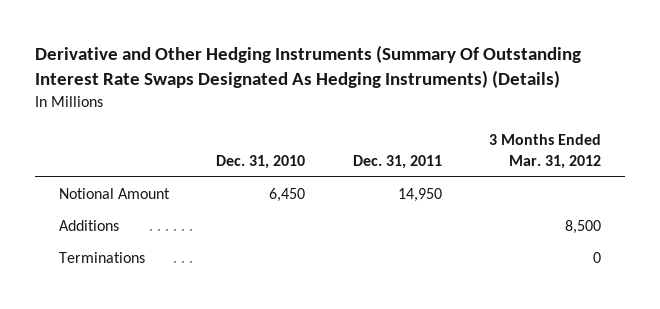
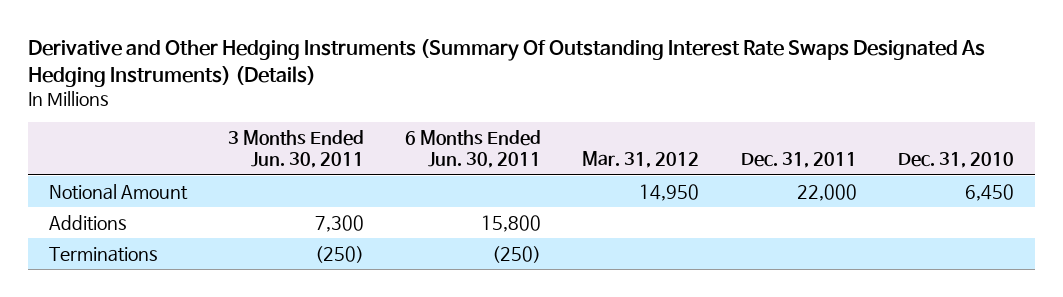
[489,134,602,169] 3 Months Ended Mar. 31, 2012 -> none
none -> [227,129,364,169] 3 Months Ended Jun. 30, 2011
none -> [405,129,542,169] 6 Months Ended Jun. 30, 2011
none -> [582,151,700,169] Mar. 31, 2012
[397,188,442,203] 14,950 -> [796,183,857,201] 22,000

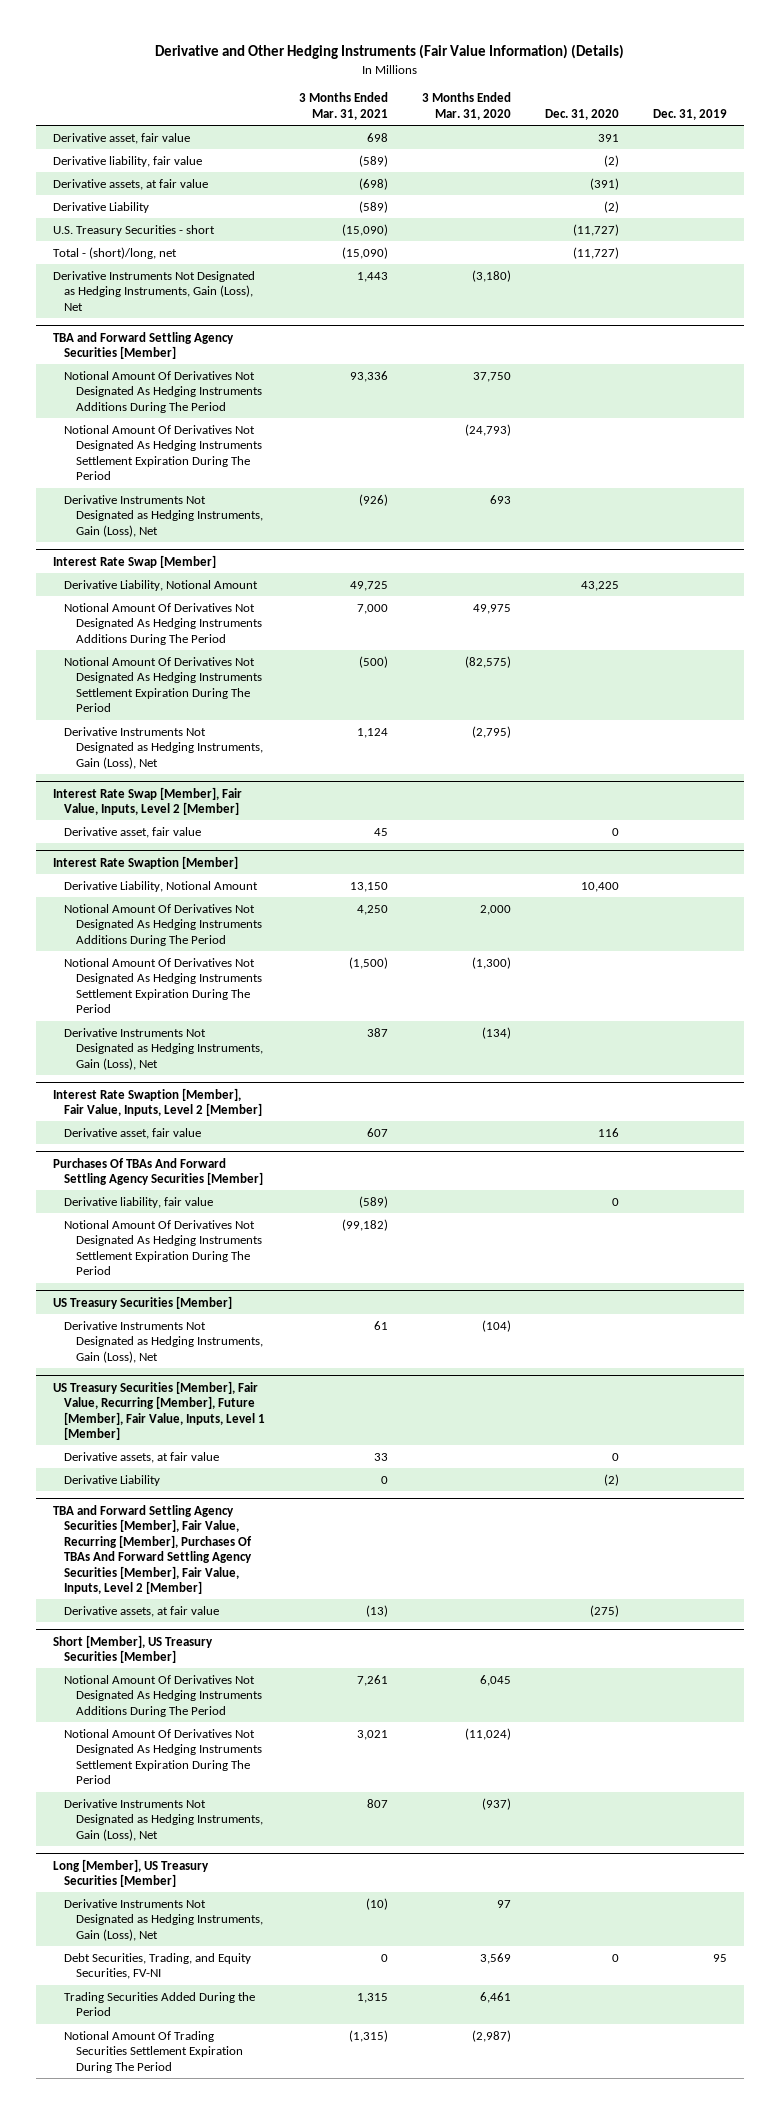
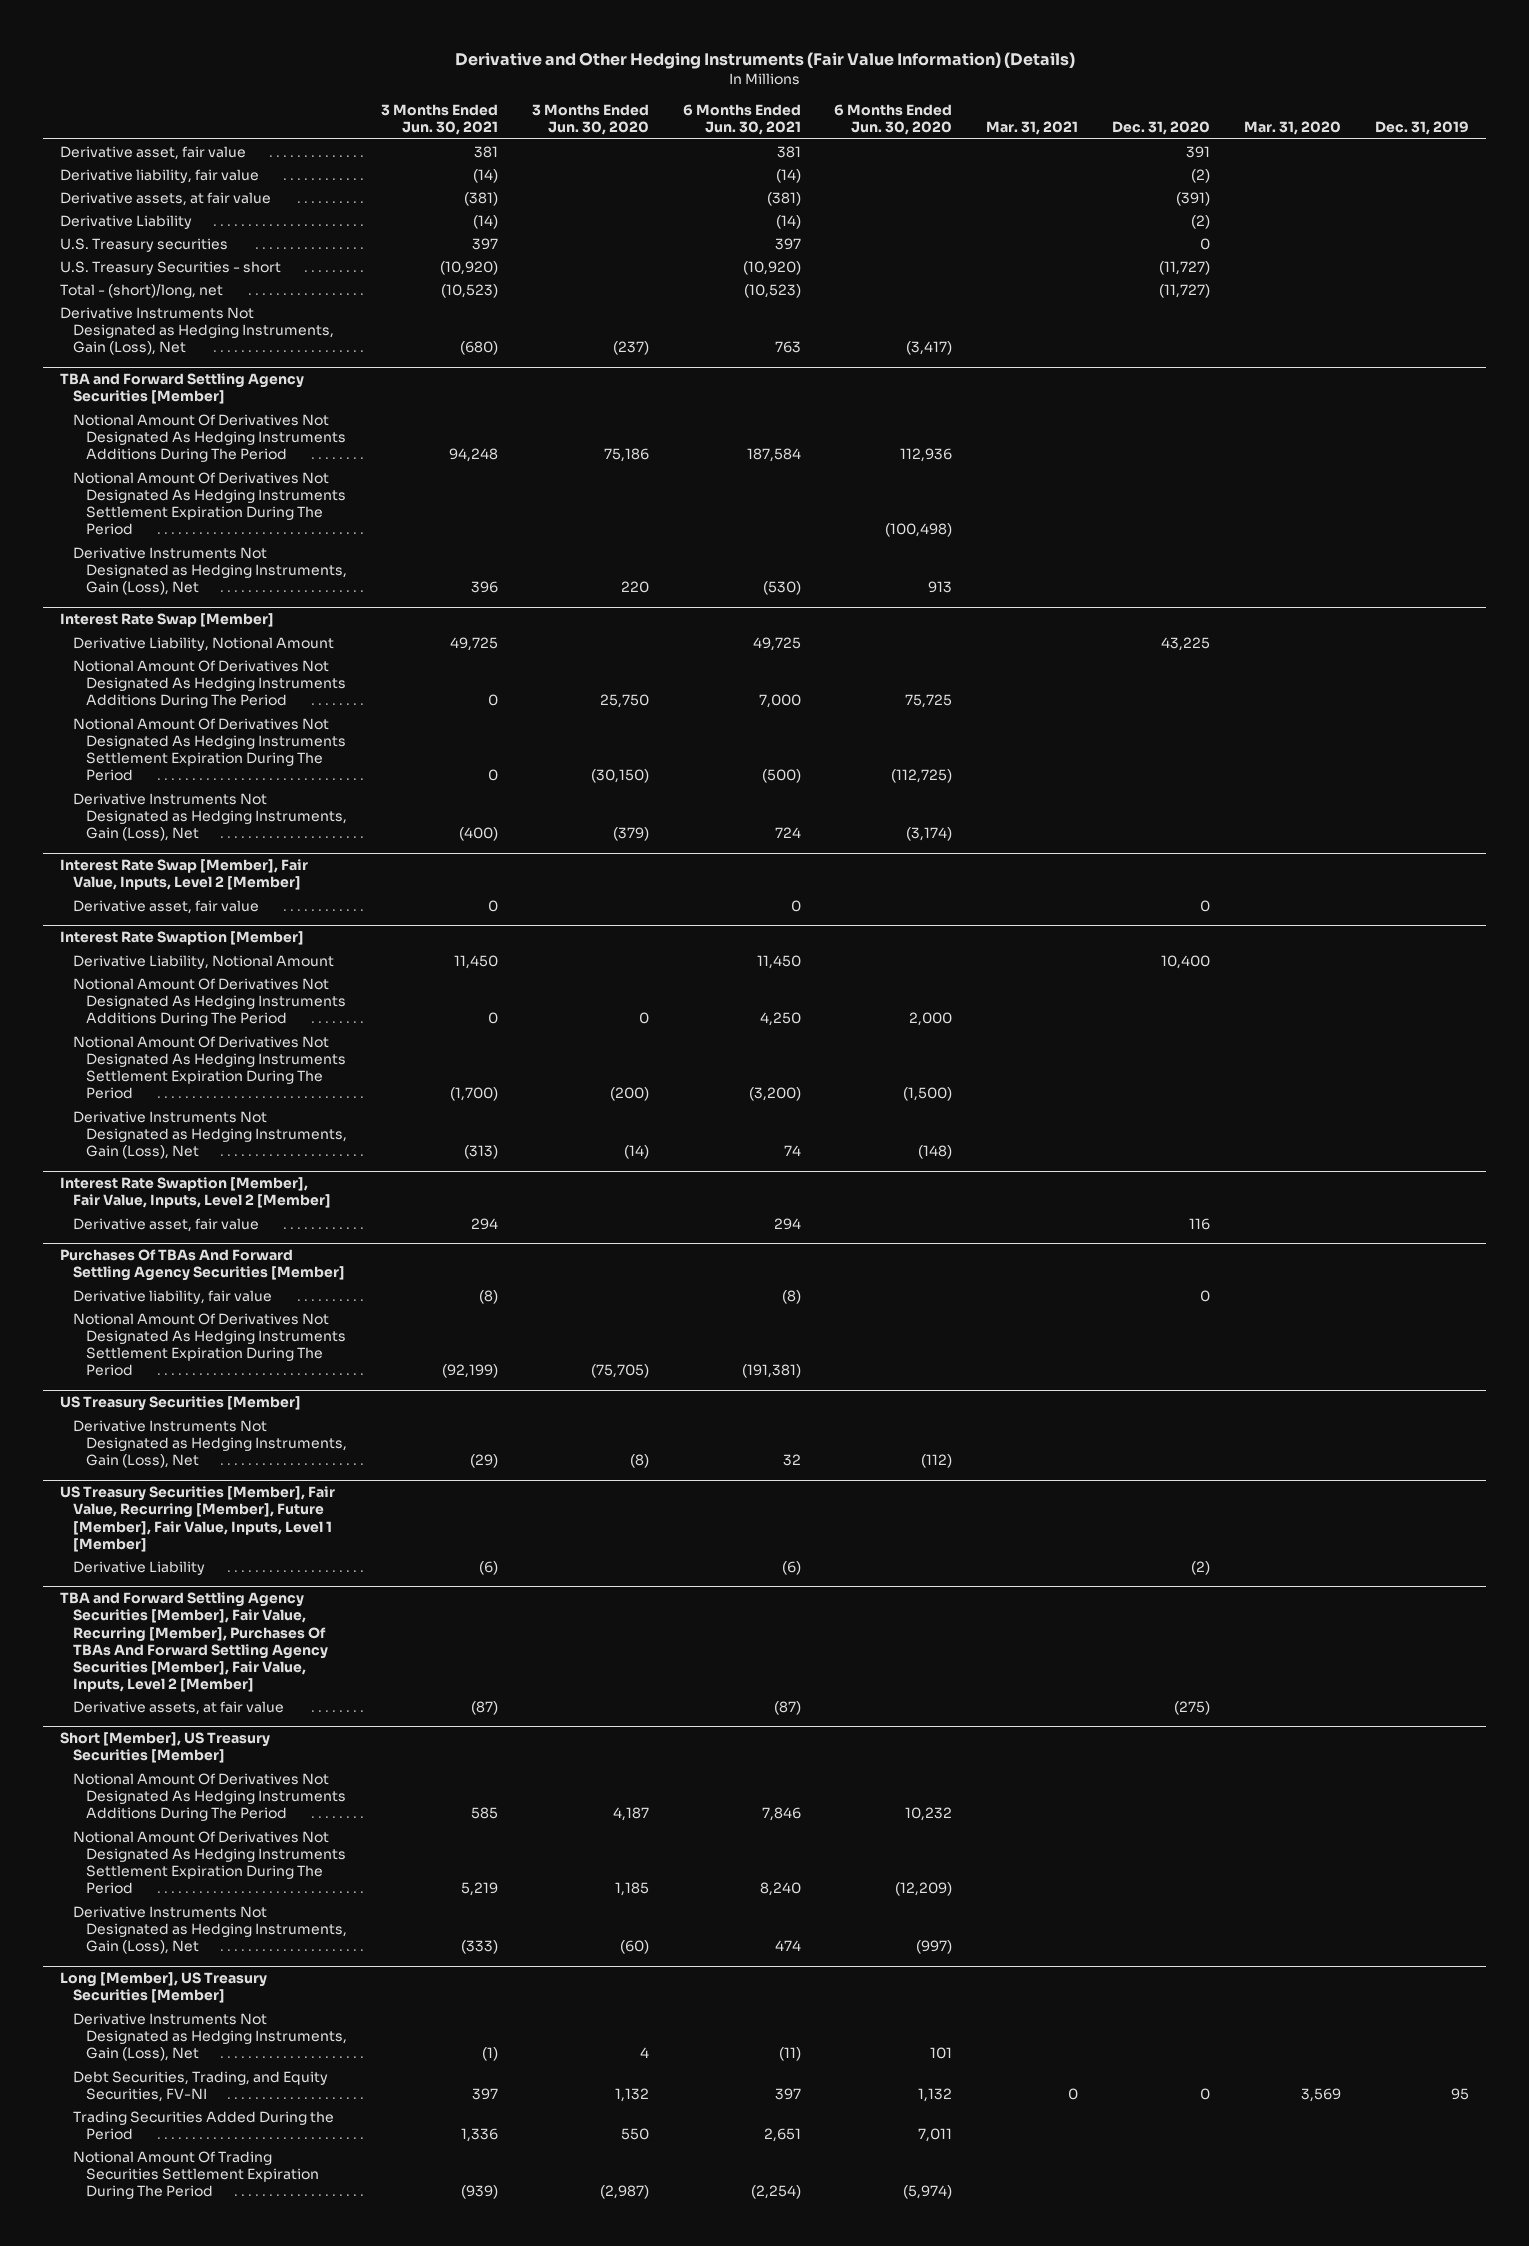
[299,92,389,120] 3 Months Ended Mar. 31, 2021 -> none
[422,92,512,120] 3 Months Ended Mar. 31, 2020 -> none
none -> [380,103,498,136] 3 Months Ended Jun. 30, 2021
none -> [531,103,649,136] 3 Months Ended Jun. 30, 2020
none -> [682,103,801,136] 6 Months Ended Jun. 30, 2021
none -> [834,103,953,136] 6 Months Ended Jun. 30, 2020
none -> [986,121,1079,136] Mar. 31, 2021
none -> [1243,121,1341,136] Mar. 31, 2020
none -> [60,237,229,252] U.S. Treasury securities
[64,1451,220,1463] Derivative assets, at fair value -> none

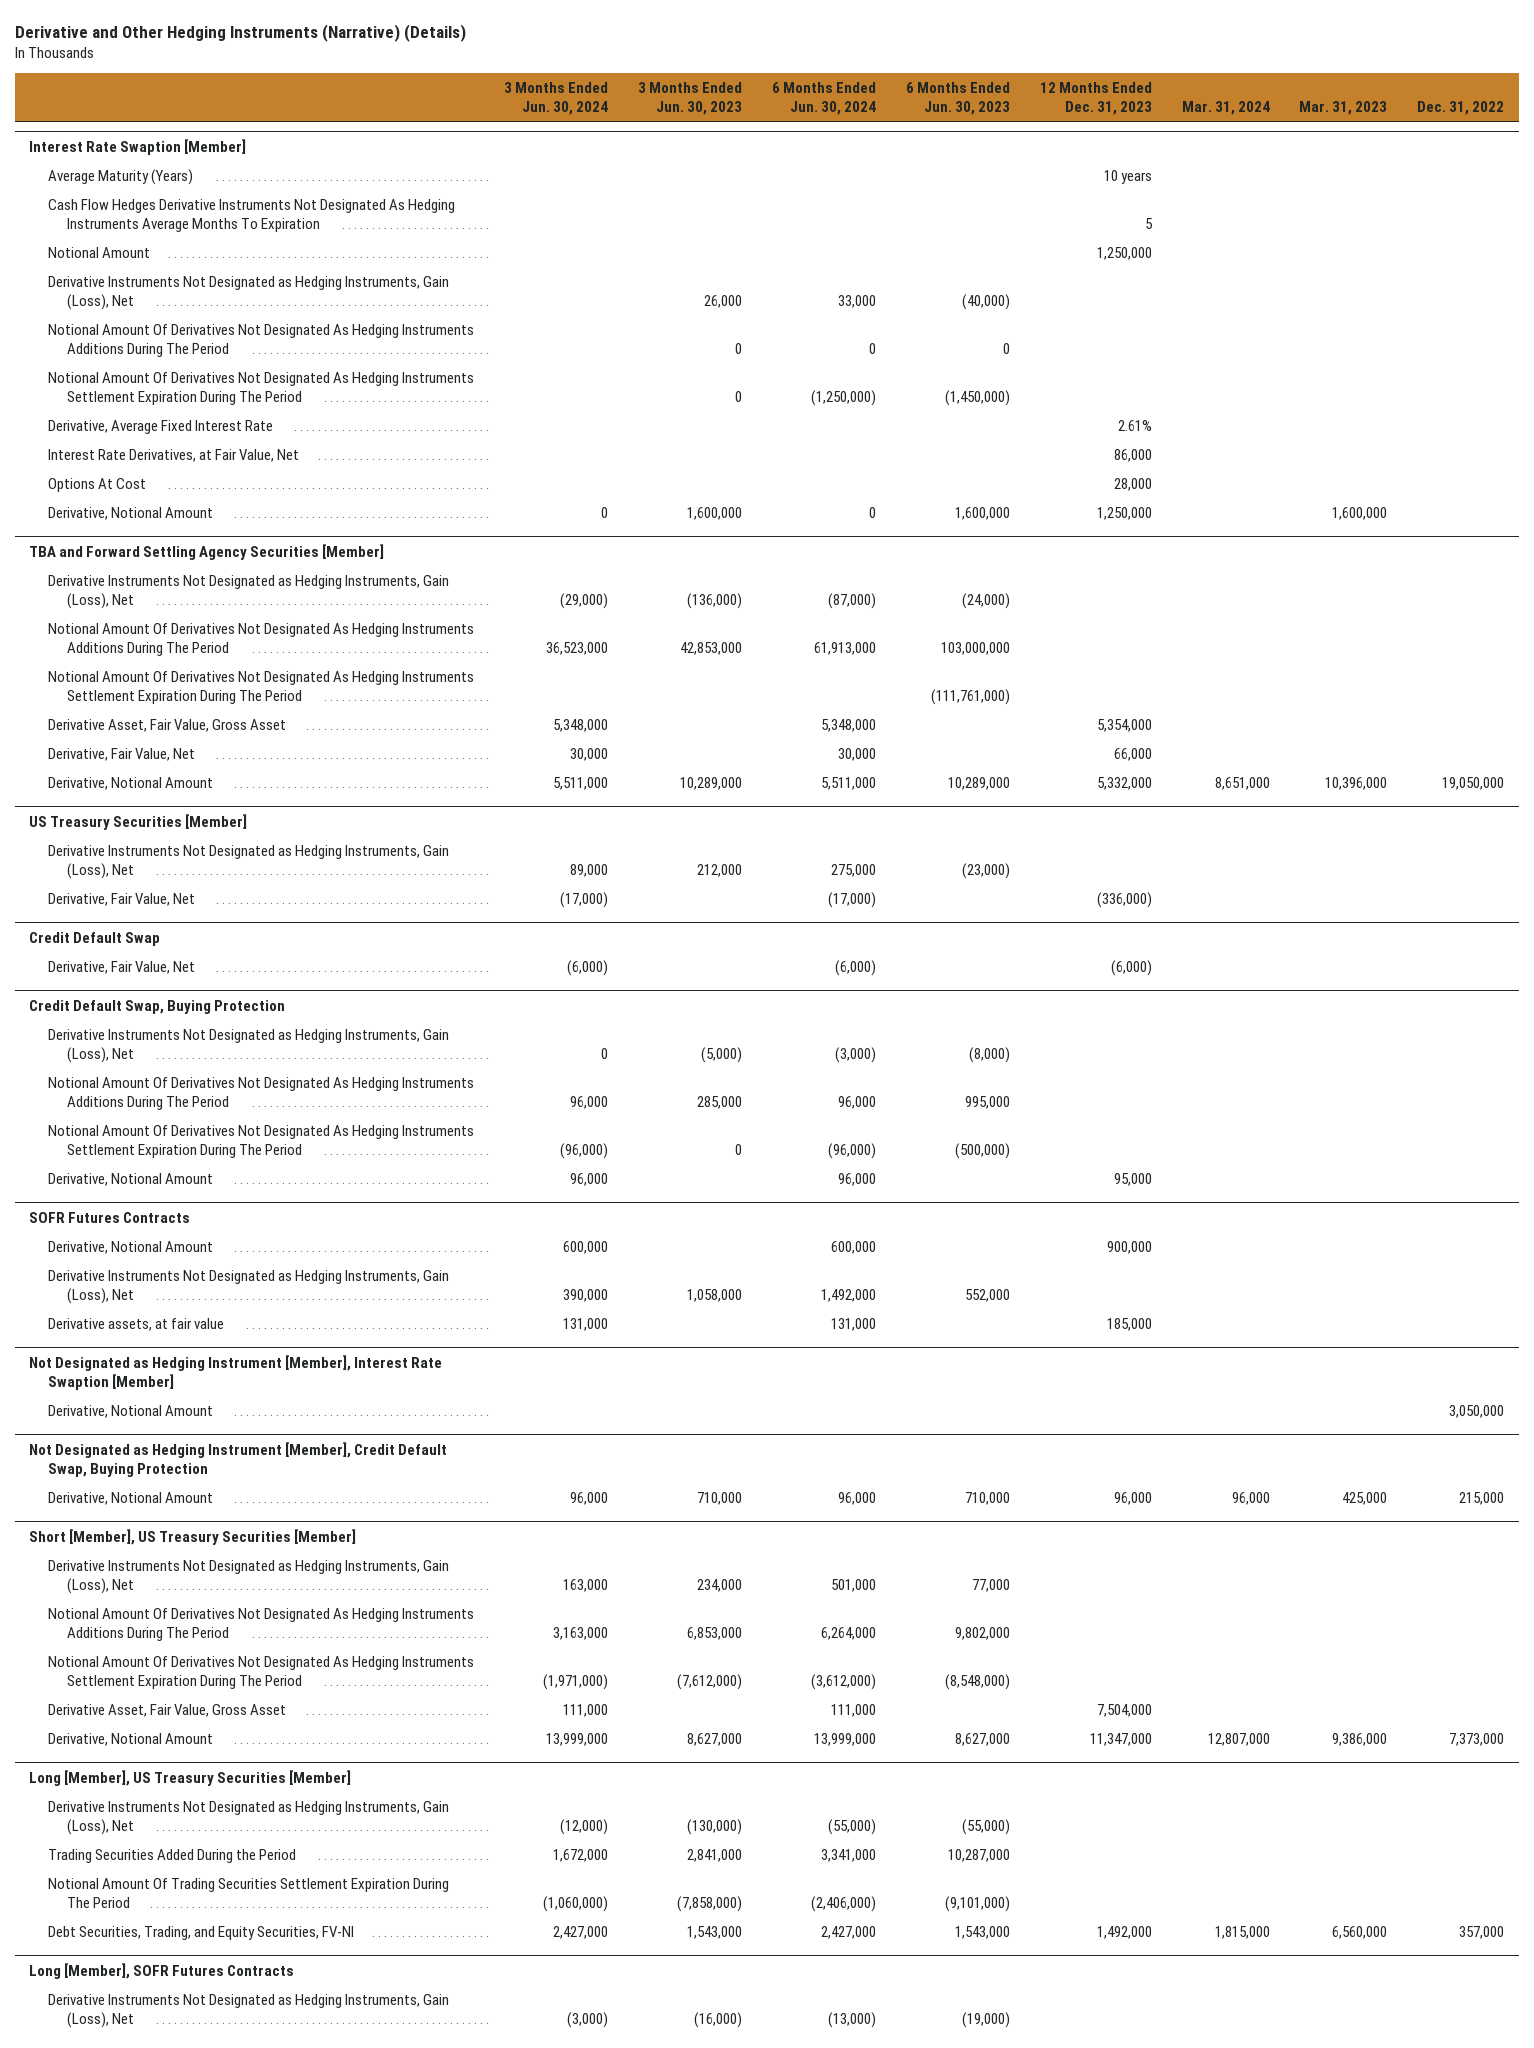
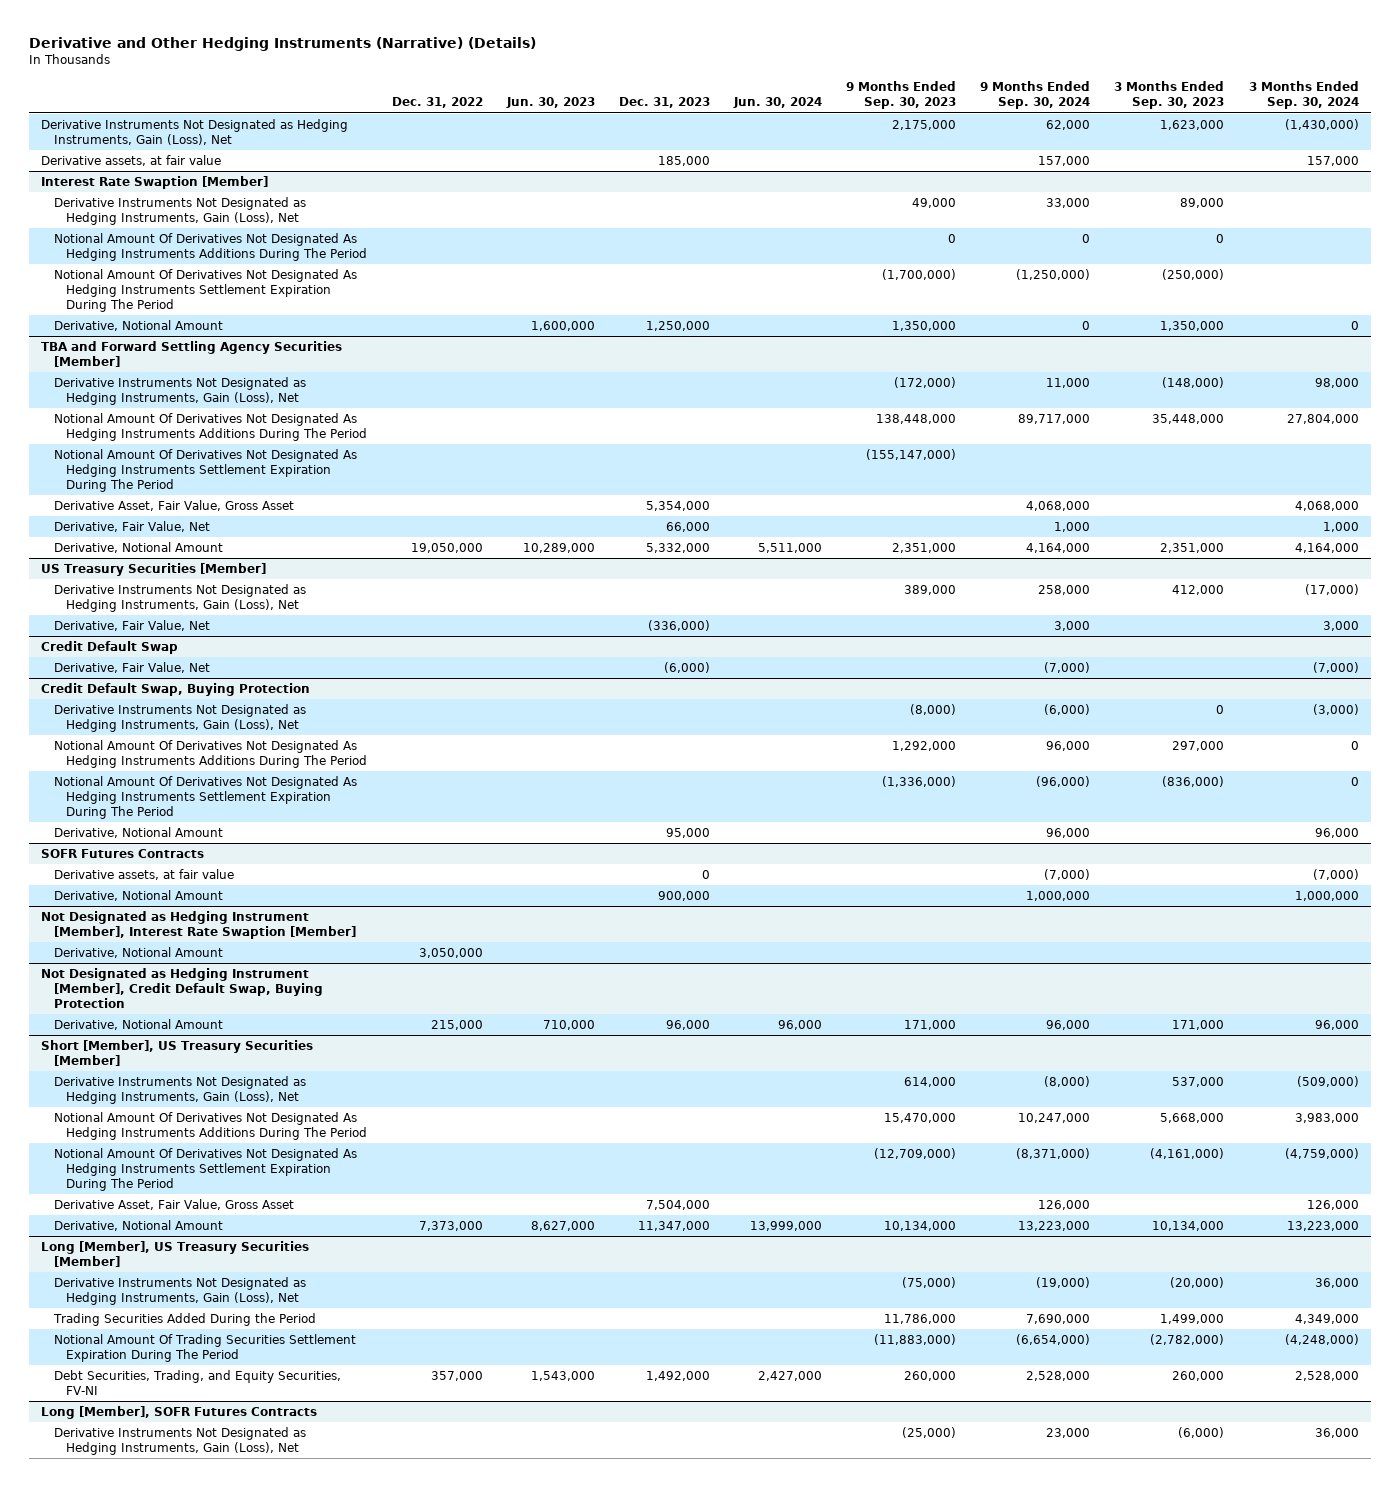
[504,81,609,115] 3 Months Ended Jun. 30, 2024 -> none
[638,81,743,115] 3 Months Ended Jun. 30, 2023 -> none
[771,81,876,115] 6 Months Ended Jun. 30, 2024 -> none
[905,81,1010,115] 6 Months Ended Jun. 30, 2023 -> none
[1039,81,1152,115] 12 Months Ended Dec. 31, 2023 -> none
[1181,100,1270,115] Mar. 31, 2024 -> none
[1299,100,1388,115] Mar. 31, 2023 -> none
none -> [505,97,595,109] Jun. 30, 2023
none -> [618,97,710,109] Dec. 31, 2023
none -> [733,97,823,109] Jun. 30, 2024
none -> [846,81,957,110] 9 Months Ended Sep. 30, 2023
none -> [980,81,1091,110] 9 Months Ended Sep. 30, 2024
none -> [1114,81,1225,110] 3 Months Ended Sep. 30, 2023
none -> [1248,81,1359,110] 3 Months Ended Sep. 30, 2024
none -> [41,119,349,146] Derivative Instruments Not Designated as Hedging Instruments, Gain (Loss), Net
none -> [41,155,222,167] Derivative assets, at fair value
[48,168,194,185] Average Maturity (Years) -> none
[48,198,456,233] Cash Flow Hedges Derivative Instruments Not Designated As Hedging Instruments Average Months To Expiration -> none
[48,246,151,258] Notional Amount -> none
[48,419,274,434] Derivative, Average Fixed Interest Rate -> none
[48,448,300,462] Interest Rate Derivatives, at Fair Value, Net -> none
[48,477,147,492] Options At Cost -> none
[48,1269,450,1305] Derivative Instruments Not Designated as Hedging Instruments, Gain (Loss), Net -> none
[48,1240,214,1254] Derivative, Notional Amount -> [53,890,223,902] Derivative, Notional Amount

